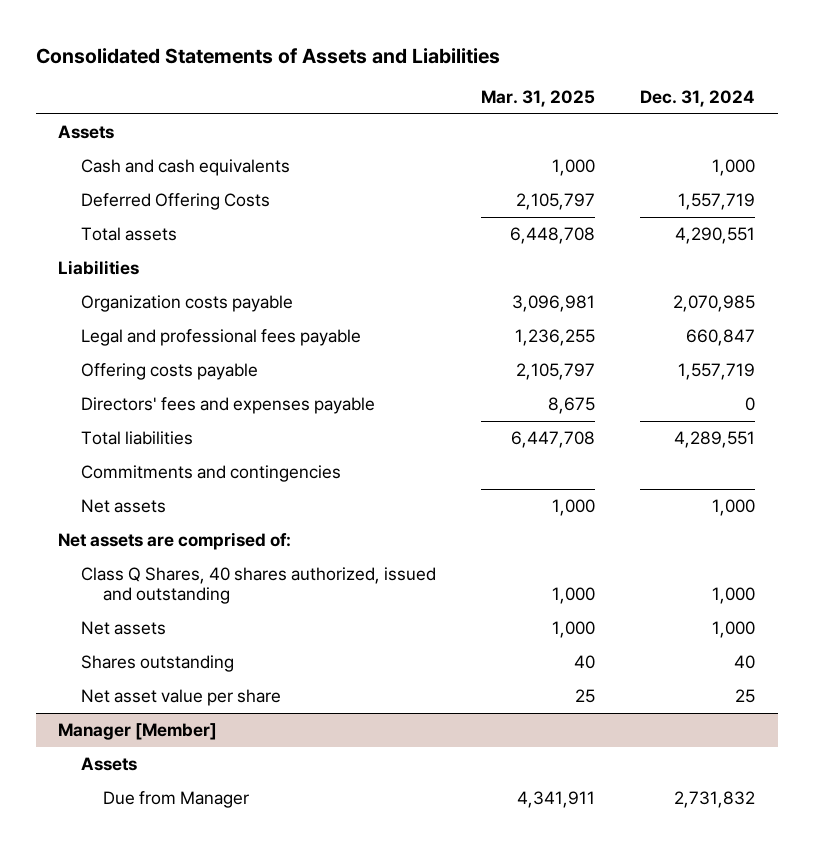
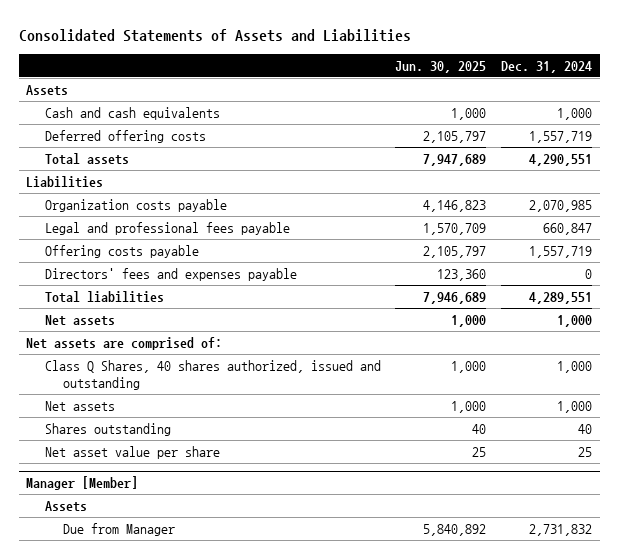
[480,90,595,108] Mar. 31, 2025 -> none
none -> [395,61,487,74] Jun. 30, 2025
[80,192,270,210] Deferred Offering Costs -> [44,129,206,143] Deferred offering costs
[80,464,341,482] Commitments and contingencies -> none

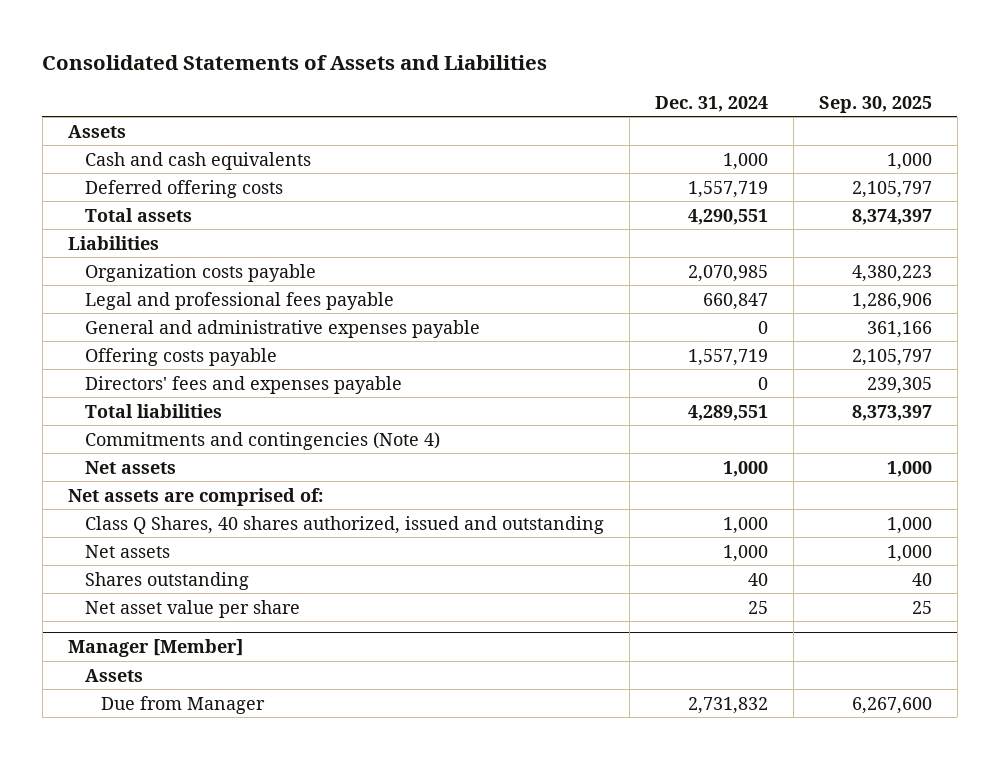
[395,61,487,74] Jun. 30, 2025 -> none
none -> [818,95,932,113] Sep. 30, 2025
none -> [84,319,480,338] General and administrative expenses payable
none -> [84,431,440,450] Commitments and contingencies (Note 4)

